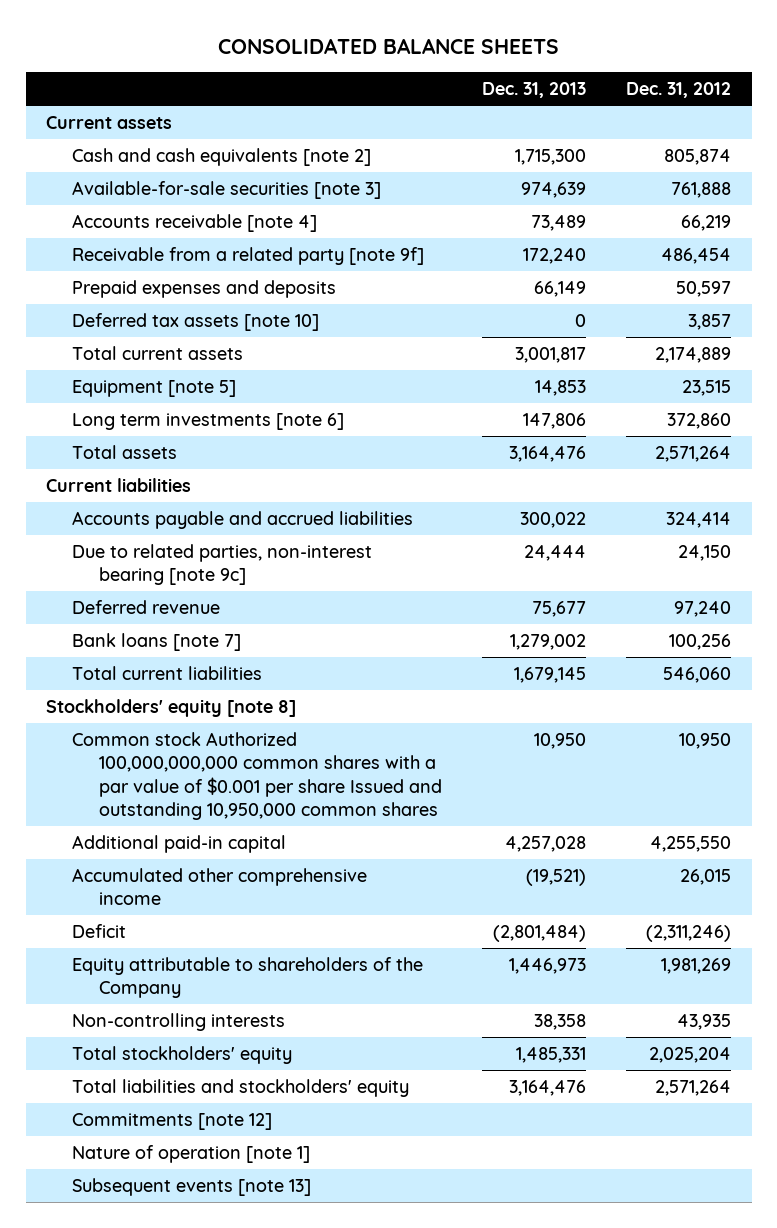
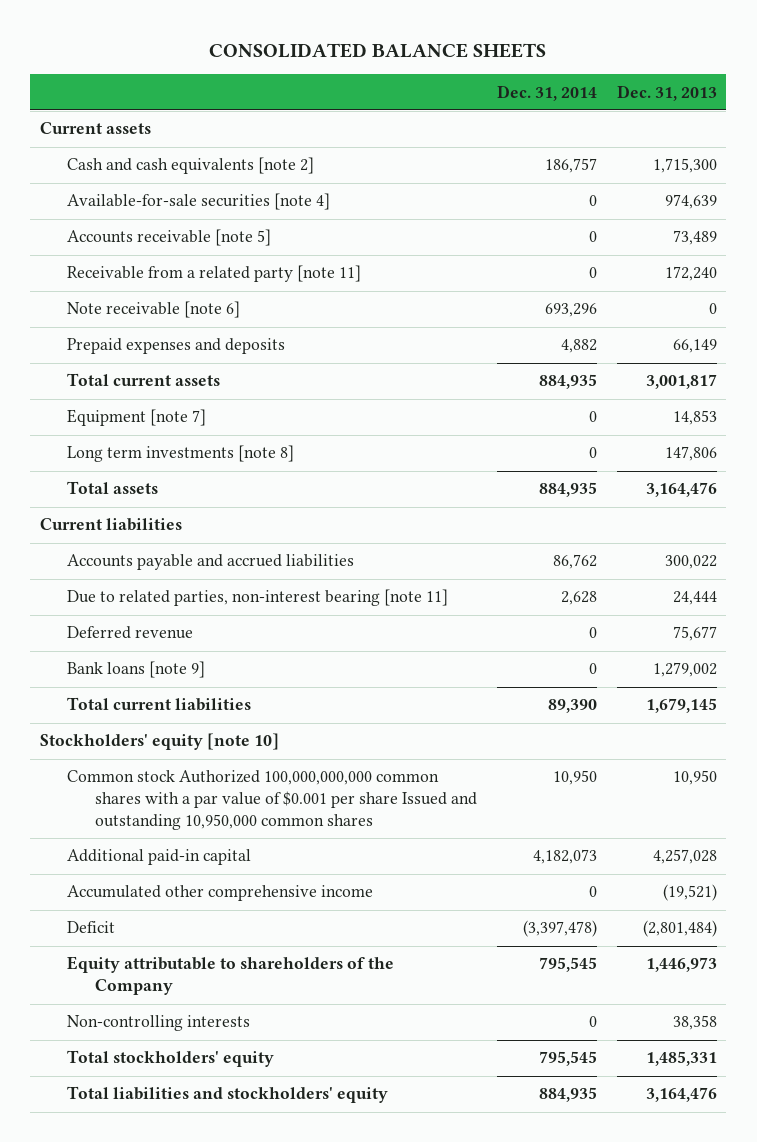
[626,82,732,99] Dec. 31, 2012 -> none
none -> [496,84,597,101] Dec. 31, 2014
[72,180,382,199] Available-for-sale securities [note 3] -> [67,193,331,211] Available-for-sale securities [note 4]
[72,213,318,232] Accounts receivable [note 4] -> [67,229,272,247] Accounts receivable [note 5]
[72,246,425,265] Receivable from a related party [note 9f] -> [67,265,362,283] Receivable from a related party [note 11]
none -> [67,301,241,319] Note receivable [note 6]
[72,312,320,331] Deferred tax assets [note 10] -> none
[72,379,237,397] Equipment [note 5] -> [67,409,207,427] Equipment [note 7]
[72,412,345,430] Long term investments [note 6] -> [67,445,295,463] Long term investments [note 8]
[72,543,373,586] Due to related parties, non-interest bearing [note 9c] -> [67,589,449,607] Due to related parties, non-interest bearing [note 11]
[72,632,242,651] Bank loans [note 7] -> [67,661,206,679] Bank loans [note 9]
[46,698,297,717] Stockholders' equity [note 8] -> [40,733,280,751] Stockholders' equity [note 10]
[72,1112,273,1130] Commitments [note 12] -> none
[72,1144,311,1163] Nature of operation [note 1] -> none
[72,1177,312,1196] Subsequent events [note 13] -> none

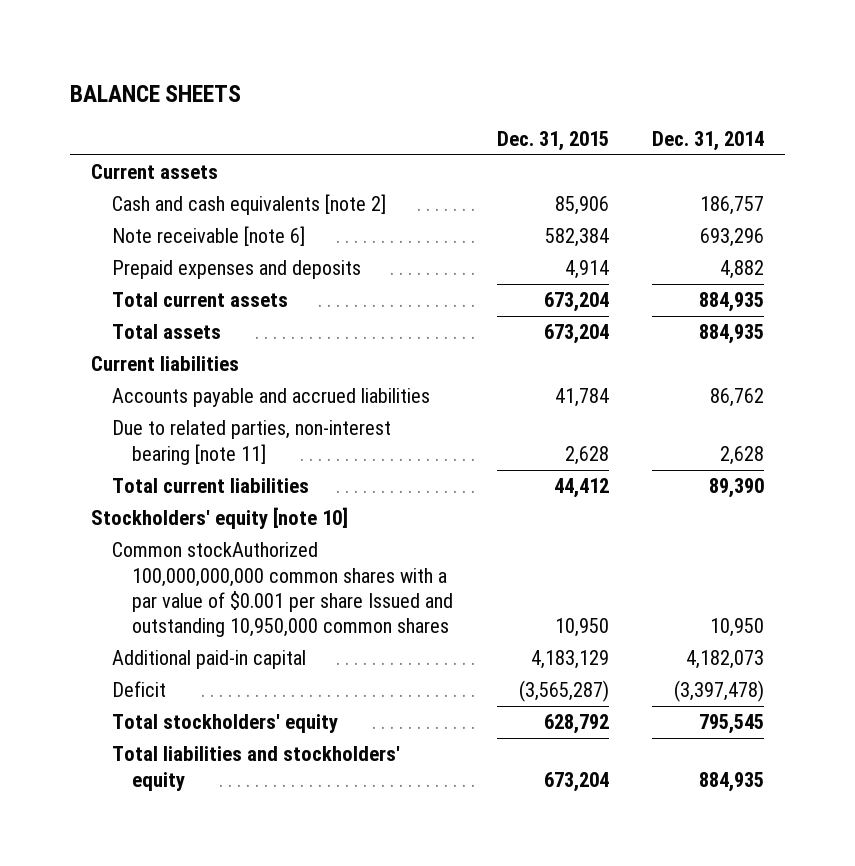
[209,42,547,58] CONSOLIDATED BALANCE SHEETS -> [69,84,241,102] BALANCE SHEETS
[616,84,717,101] Dec. 31, 2013 -> none
none -> [496,130,609,151] Dec. 31, 2015
[67,193,331,211] Available-for-sale securities [note 4] -> none
[67,229,272,247] Accounts receivable [note 5] -> none
[67,265,362,283] Receivable from a related party [note 11] -> none
[67,409,207,427] Equipment [note 7] -> none
[67,445,295,463] Long term investments [note 8] -> none
[67,626,194,640] Deferred revenue -> none
[67,661,206,679] Bank loans [note 9] -> none
[67,770,477,831] Common stock Authorized 100,000,000,000 common shares with a par value of $0.001 per share Issued and outstanding 10,950,000 common shares -> [111,542,454,638] Common stockAuthorized 100,000,000,000 common shares with a par value of $0.001 per share Issued and outstanding 10,950,000 common shares
[67,885,374,902] Accumulated other comprehensive income -> none
[67,956,395,996] Equity attributable to shareholders of the Company -> none
[67,1015,251,1032] Non-controlling interests -> none

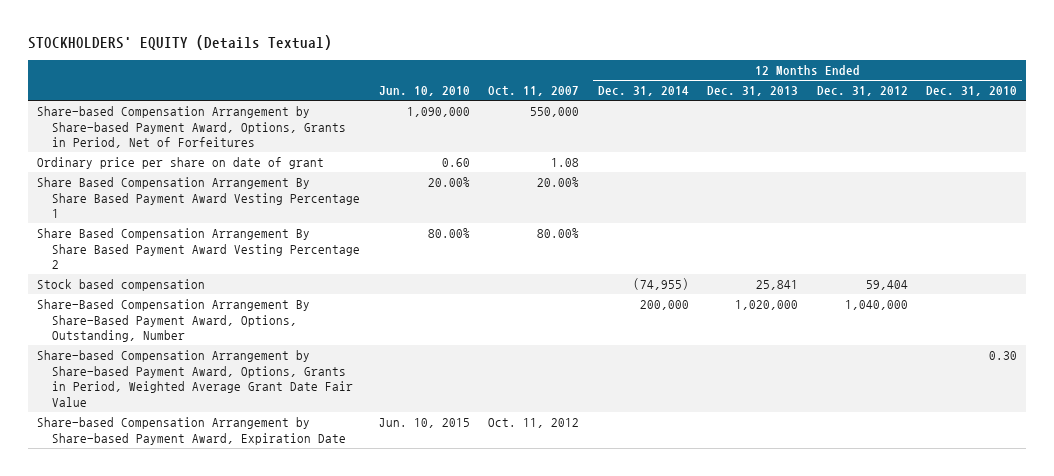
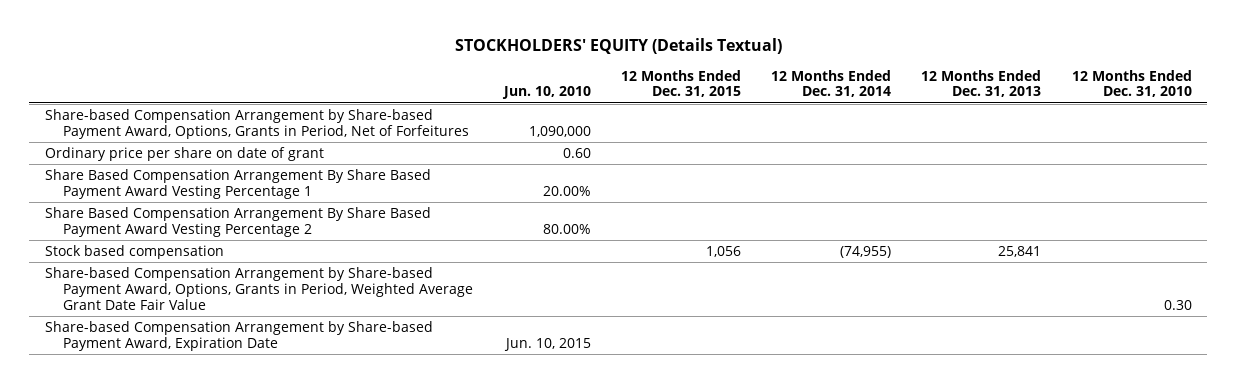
[488,86,580,97] Oct. 11, 2007 -> none
[816,86,908,97] Dec. 31, 2012 -> none
none -> [620,69,741,98] 12 Months Ended Dec. 31, 2015
[36,299,310,343] Share-Based Compensation Arrangement By Share-Based Payment Award, Options, Outstanding, Number -> none

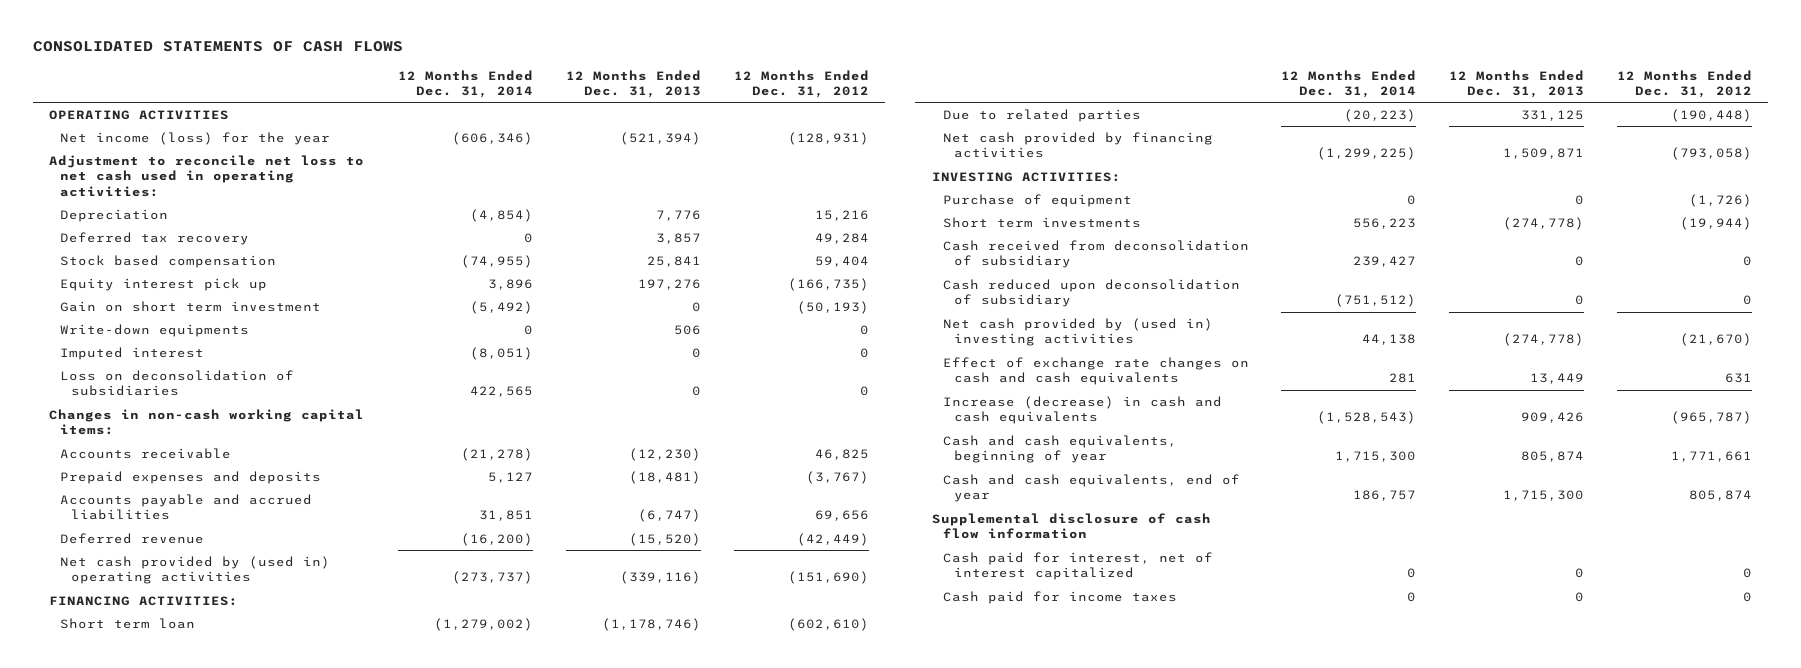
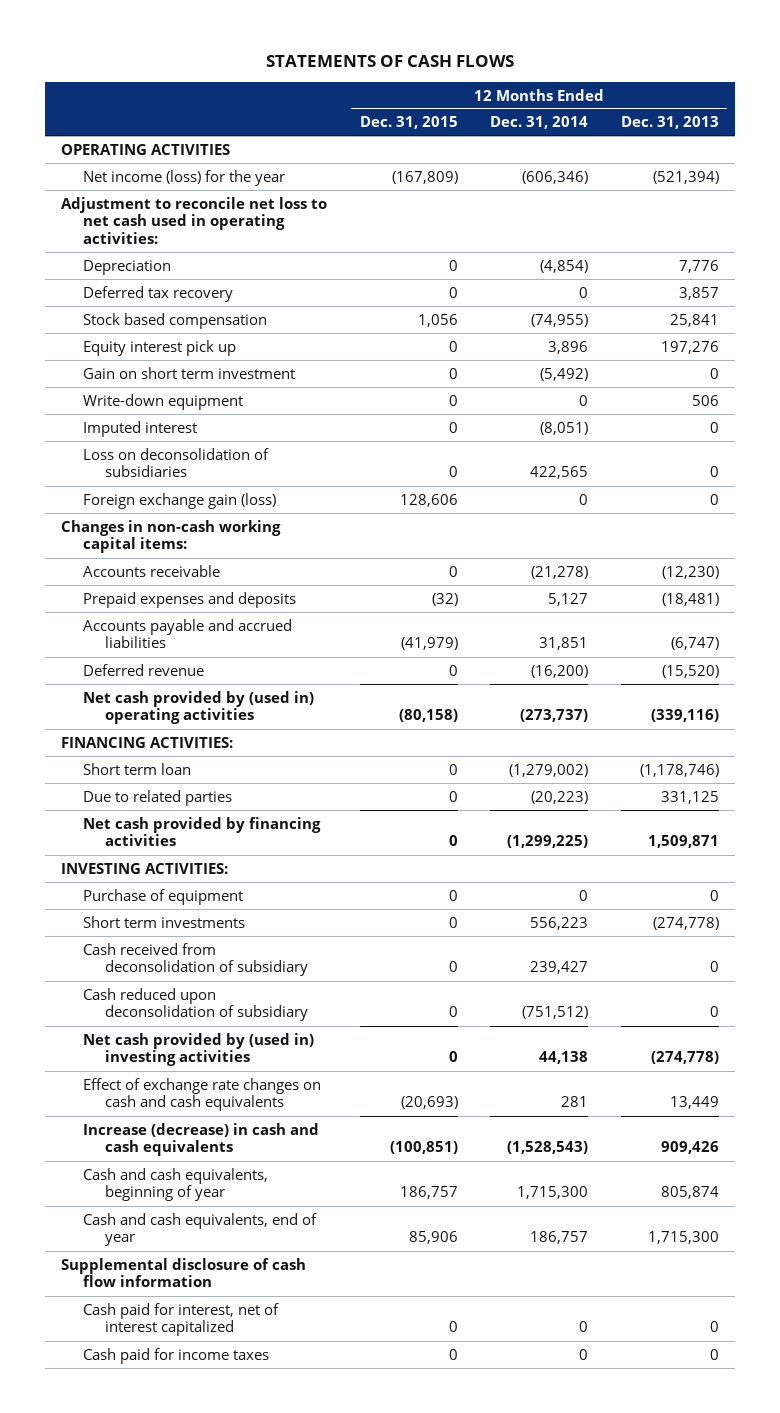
[32,41,403,53] CONSOLIDATED STATEMENTS OF CASH FLOWS -> [266,55,515,68] STATEMENTS OF CASH FLOWS
[733,69,869,98] 12 Months Ended Dec. 31, 2012 -> none
none -> [359,116,458,130] Dec. 31, 2015
[59,323,249,337] Write-down equipments -> [83,393,244,410] Write-down equipment
none -> [83,492,277,509] Foreign exchange gain (loss)

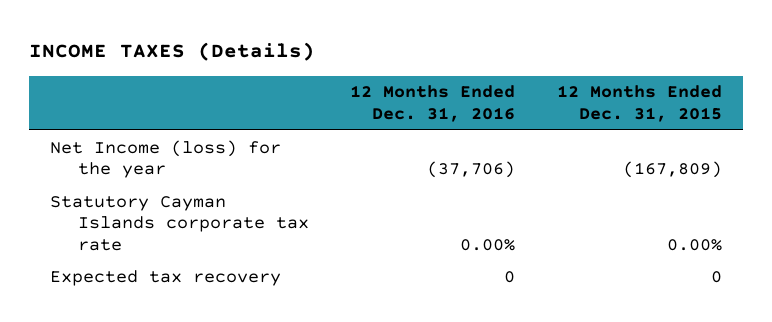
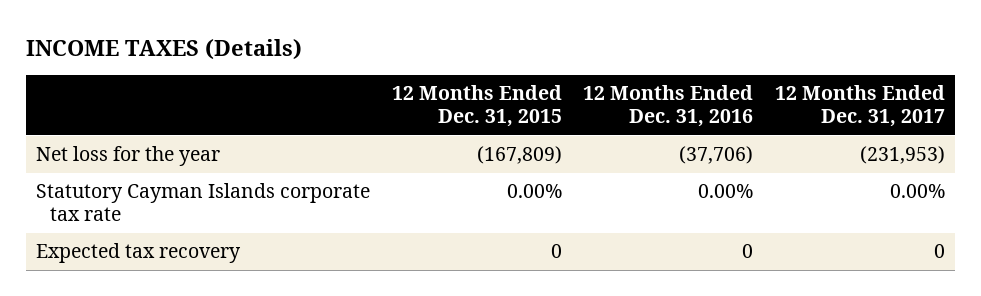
none -> [774,85,945,128] 12 Months Ended Dec. 31, 2017
[49,139,281,179] Net Income (loss) for the year -> [36,146,221,167] Net loss for the year

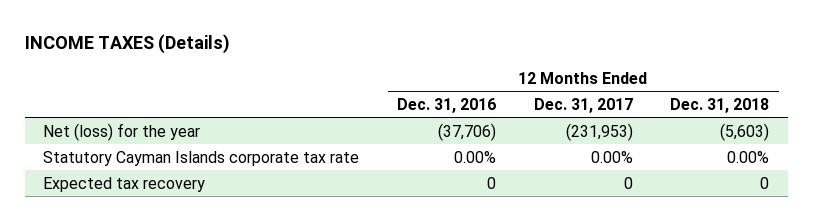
[391,85,562,128] 12 Months Ended Dec. 31, 2015 -> none
none -> [670,97,770,113] Dec. 31, 2018
[36,146,221,167] Net loss for the year -> [43,122,201,141] Net (loss) for the year

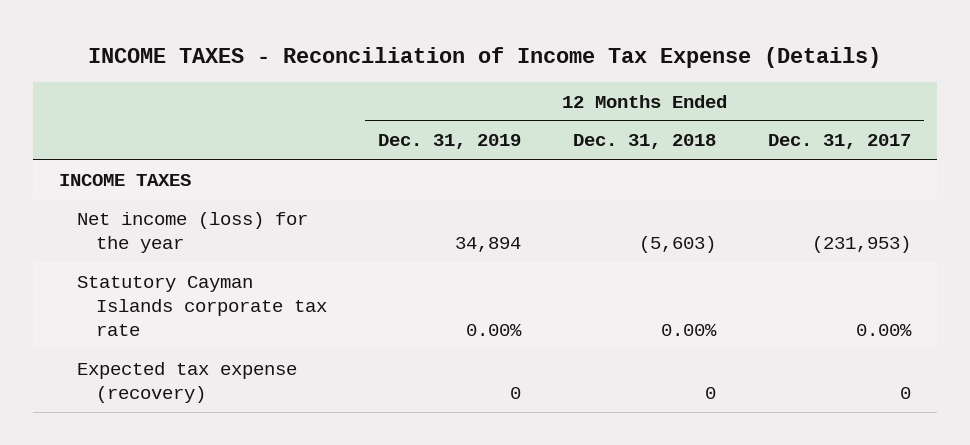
[24,34,230,55] INCOME TAXES (Details) -> [87,46,881,68] INCOME TAXES - Reconciliation of Income Tax Expense (Details)
[397,97,497,113] Dec. 31, 2016 -> none
none -> [378,134,522,150] Dec. 31, 2019
none -> [58,173,191,186] INCOME TAXES
[43,122,201,141] Net (loss) for the year -> [77,211,309,253] Net income (loss) for the year
[43,176,206,192] Expected tax recovery -> [77,361,298,403] Expected tax expense (recovery)

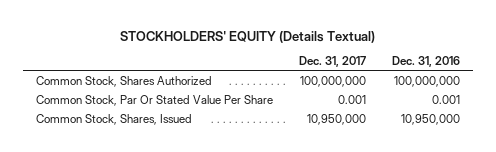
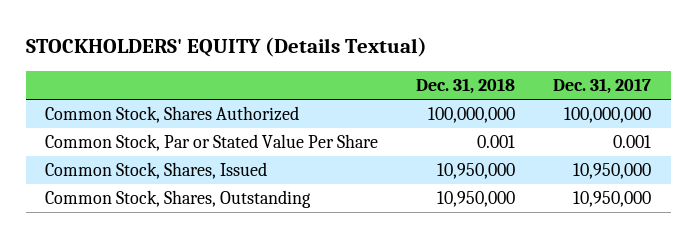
[392,56,461,68] Dec. 31, 2016 -> none
none -> [416,78,516,95] Dec. 31, 2018
[35,95,273,107] Common Stock, Par Or Stated Value Per Share -> [45,134,379,152] Common Stock, Par or Stated Value Per Share
none -> [45,190,312,209] Common Stock, Shares, Outstanding

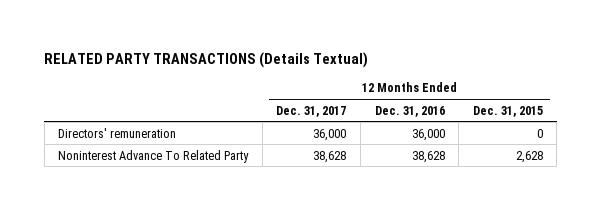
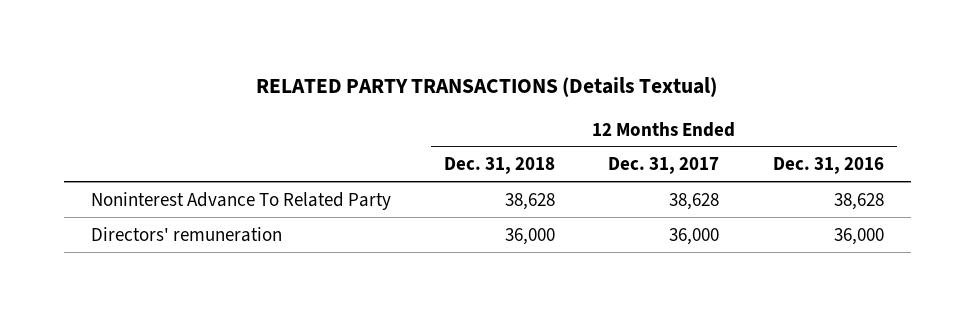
[472,105,543,117] Dec. 31, 2015 -> none
none -> [444,157,556,175] Dec. 31, 2018
[58,127,177,138] Directors' remuneration -> [90,226,282,242] Directors' remuneration

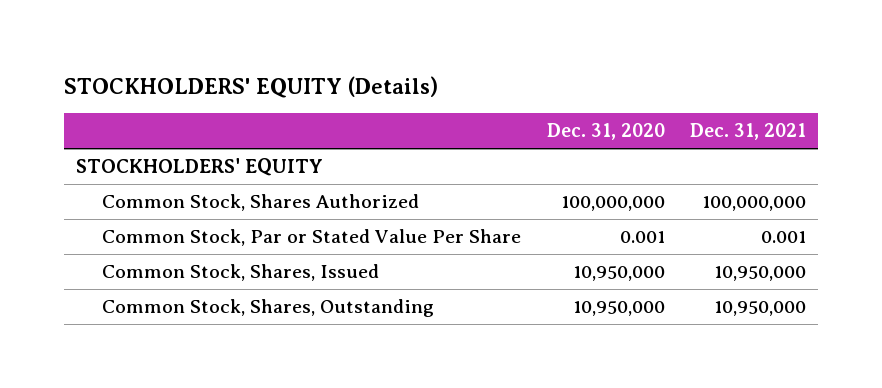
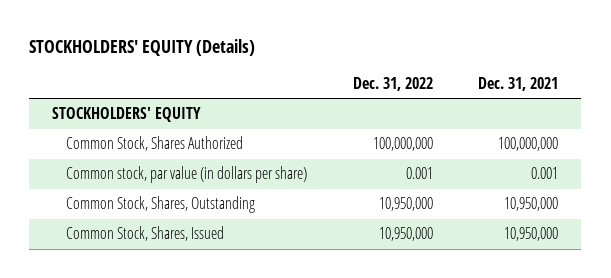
[546,123,665,141] Dec. 31, 2020 -> none
none -> [352,76,433,91] Dec. 31, 2022
[102,229,522,247] Common Stock, Par or Stated Value Per Share -> [66,166,308,184] Common stock, par value (in dollars per share)
[102,264,380,282] Common Stock, Shares, Issued -> [66,226,225,242] Common Stock, Shares, Issued

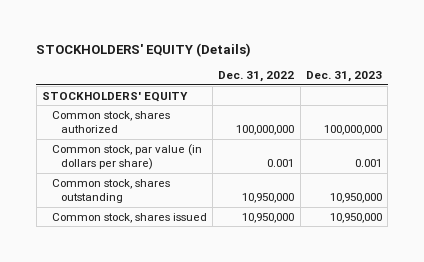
[478,76,559,91] Dec. 31, 2021 -> none
none -> [305,71,382,83] Dec. 31, 2023
[66,136,244,152] Common Stock, Shares Authorized -> [51,110,170,134] Common stock, shares authorized
[66,196,256,214] Common Stock, Shares, Outstanding -> [51,178,170,204] Common stock, shares outstanding
[66,226,225,242] Common Stock, Shares, Issued -> [51,212,207,223] Common stock, shares issued

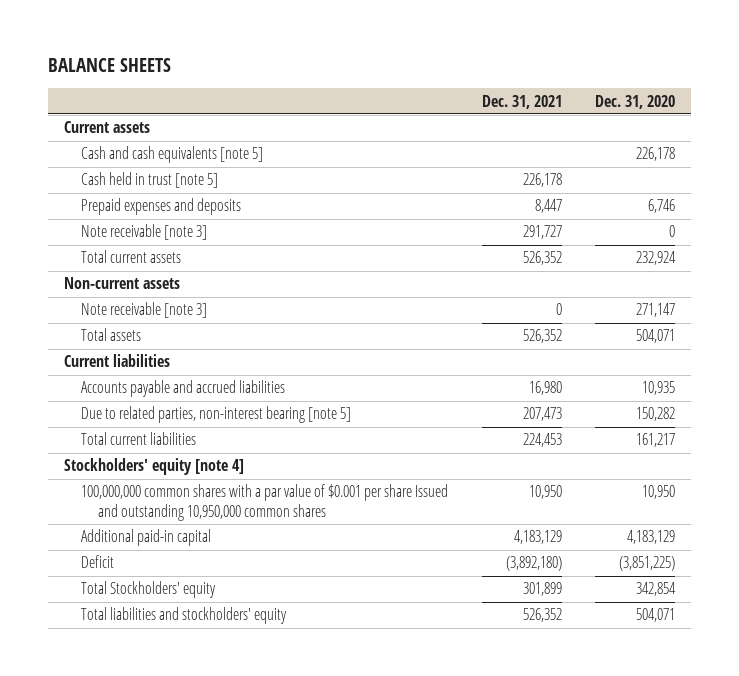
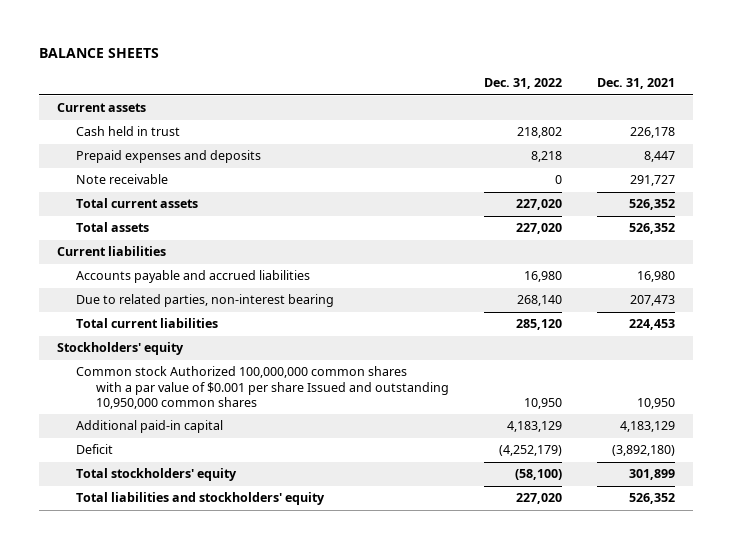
[594,94,675,109] Dec. 31, 2020 -> none
none -> [484,78,563,90] Dec. 31, 2022
[81,146,264,164] Cash and cash equivalents [note 5] -> none
[81,172,219,189] Cash held in trust [note 5] -> [76,126,181,137] Cash held in trust
[81,224,208,241] Note receivable [note 3] -> [76,174,169,185] Note receivable
[64,277,181,290] Non-current assets -> none
[81,302,208,319] Note receivable [note 3] -> none
[81,406,352,424] Due to related parties, non-interest bearing [note 5] -> [76,294,335,308] Due to related parties, non-interest bearing
[64,458,245,476] Stockholders' equity [note 4] -> [57,342,185,356] Stockholders' equity
[81,484,449,522] 100,000,000 common shares with a par value of $0.001 per share Issued and outstanding 10,950,000 common shares -> [76,366,449,409] Common stock Authorized 100,000,000 common shares with a par value of $0.001 per share Issued and outstanding 10,950,000 common shares
[81,581,217,599] Total Stockholders' equity -> [76,468,238,482] Total stockholders' equity

